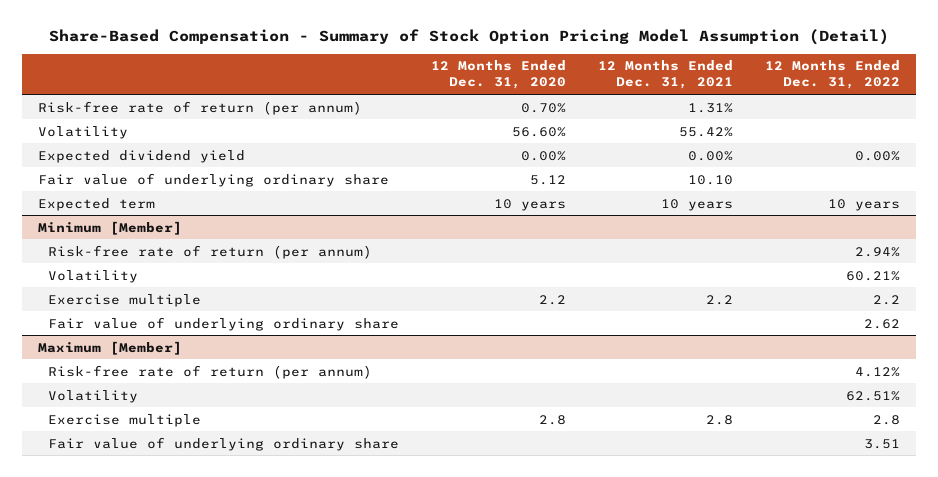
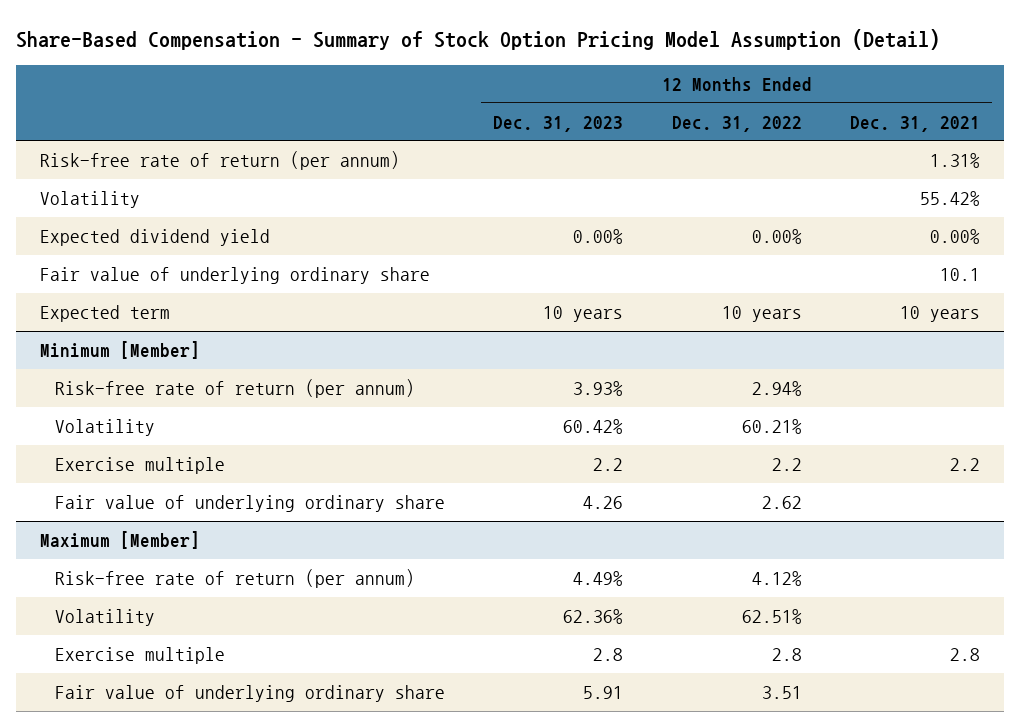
[431,60,567,90] 12 Months Ended Dec. 31, 2020 -> none
none -> [493,115,624,132] Dec. 31, 2023
[688,174,734,185] 10.10 -> [939,267,980,281] 10.1

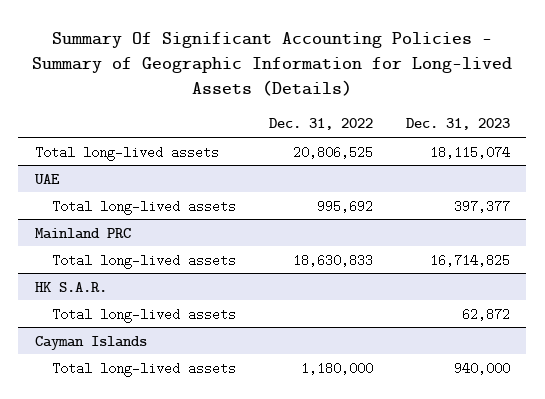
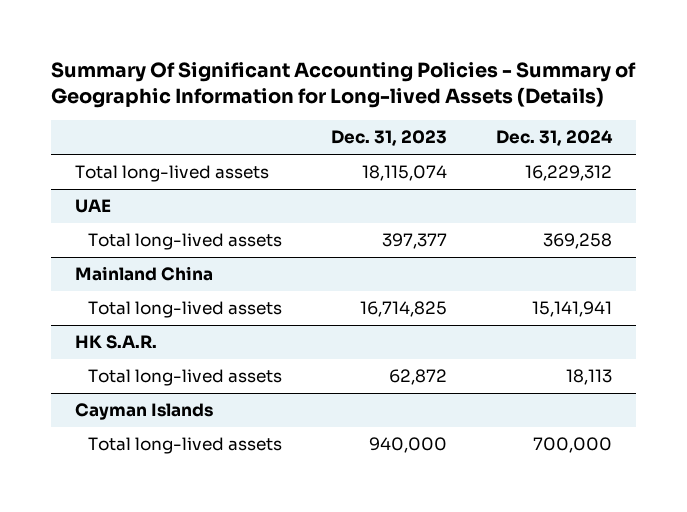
[268,118,373,131] Dec. 31, 2022 -> none
none -> [495,130,613,147] Dec. 31, 2024
[34,227,131,239] Mainland PRC -> [75,266,214,282] Mainland China

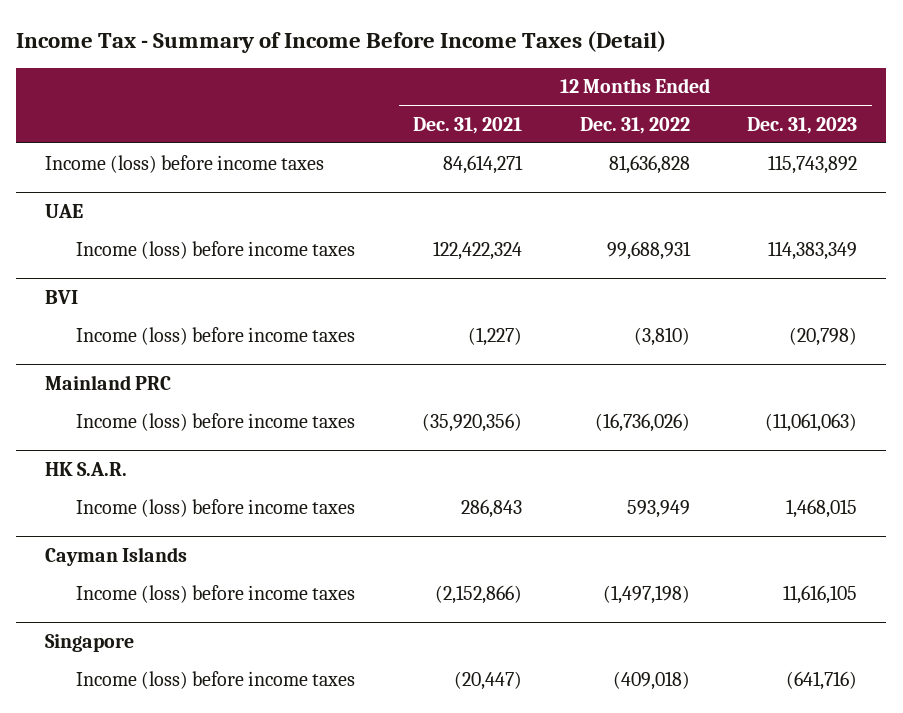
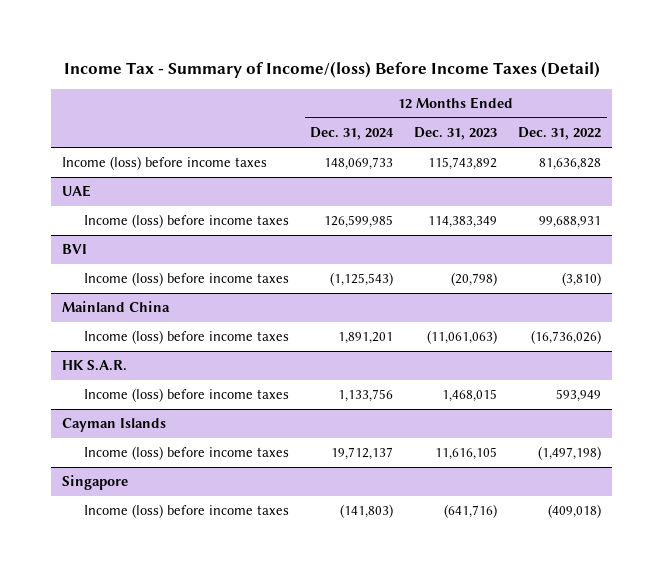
[16,30,667,53] Income Tax - Summary of Income Before Income Taxes (Detail) -> [63,60,600,78] Income Tax - Summary of Income/(loss) Before Income Taxes (Detail)
[413,116,523,134] Dec. 31, 2021 -> none
none -> [310,127,395,141] Dec. 31, 2024
[45,375,172,391] Mainland PRC -> [61,301,170,313] Mainland China

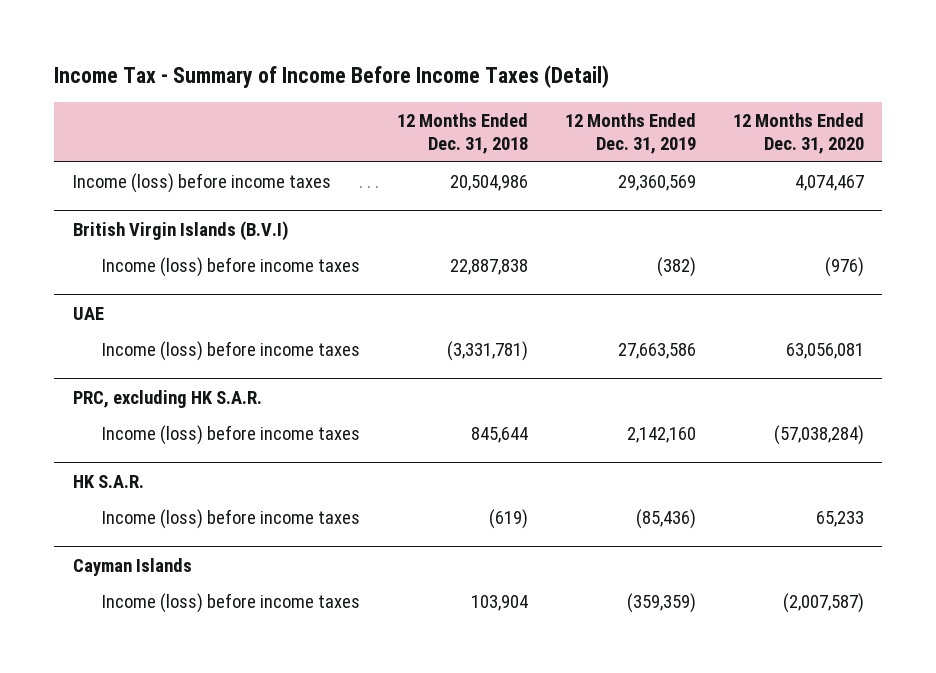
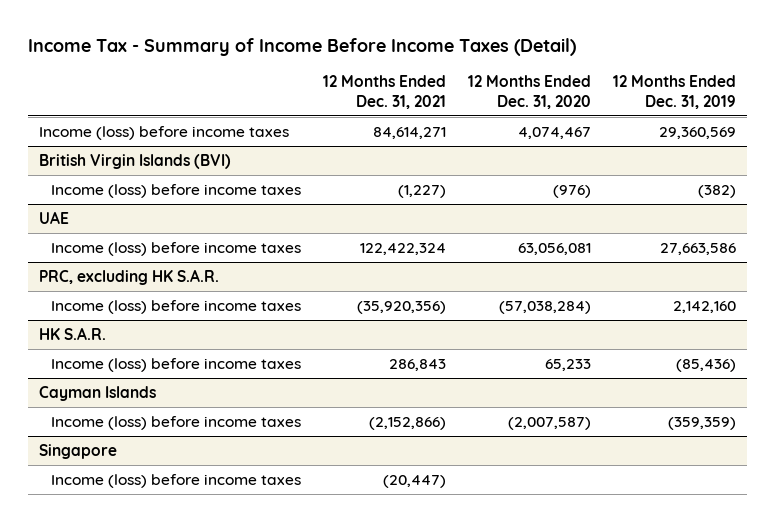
[397,112,529,155] 12 Months Ended Dec. 31, 2018 -> none
none -> [323,75,447,110] 12 Months Ended Dec. 31, 2021
[72,220,289,241] British Virgin Islands (B.V.I) -> [38,153,231,169] British Virgin Islands (BVI)
none -> [38,443,117,459] Singapore
none -> [51,473,302,488] Income (loss) before income taxes

